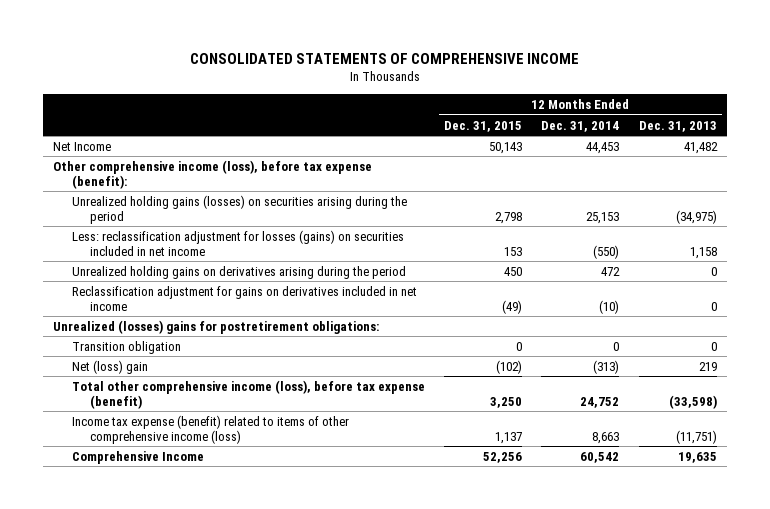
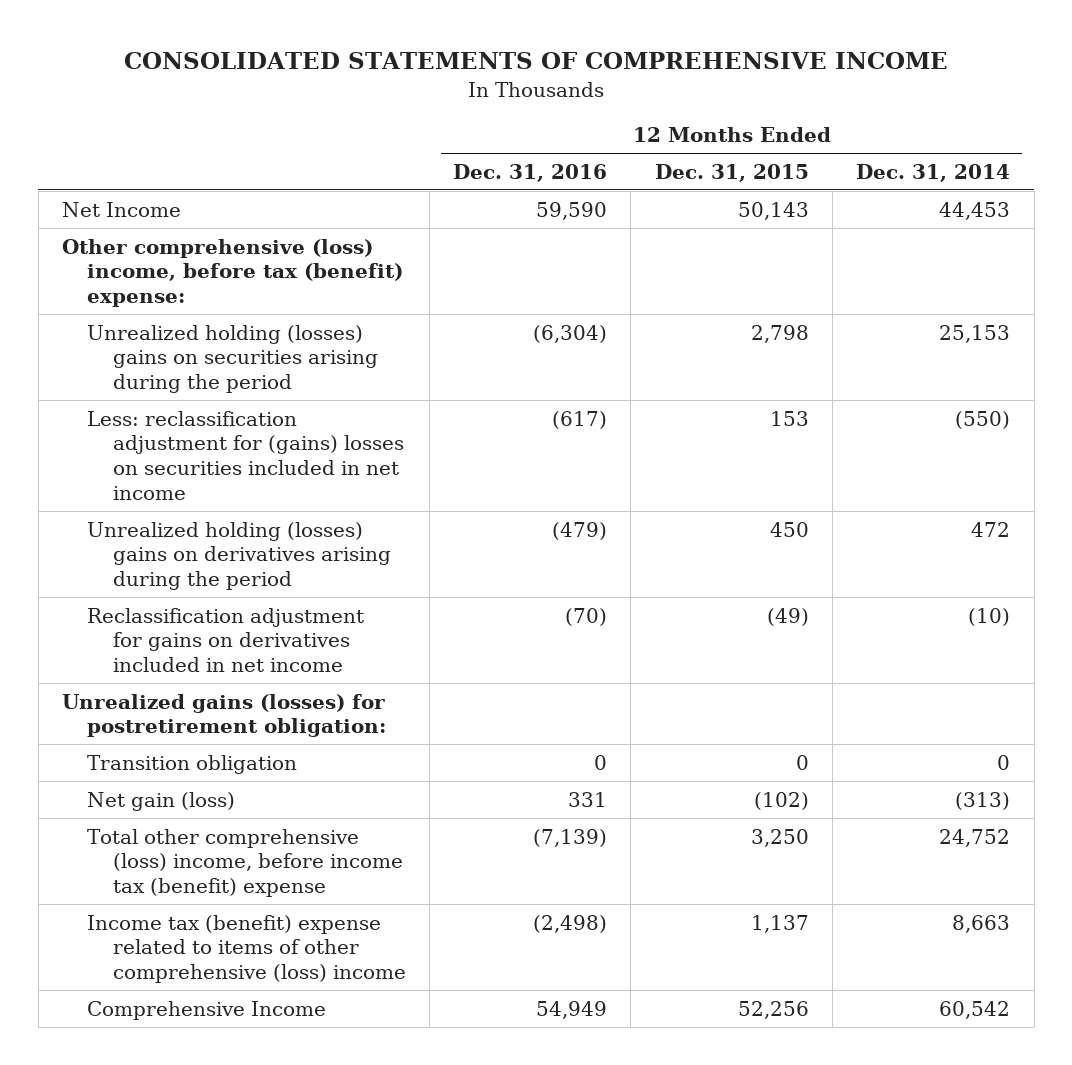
[638,120,717,132] Dec. 31, 2013 -> none
none -> [453,163,608,182] Dec. 31, 2016
[53,159,373,189] Other comprehensive income (loss), before tax expense (benefit): -> [61,238,404,308] Other comprehensive (loss) income, before tax (benefit) expense:
[71,194,407,224] Unrealized holding gains (losses) on securities arising during the period -> [87,324,378,394] Unrealized holding (losses) gains on securities arising during the period
[71,229,404,256] Less: reclassification adjustment for losses (gains) on securities included in net income -> [87,410,404,500] Less: reclassification adjustment for (gains) losses on securities included in net income
[71,265,406,279] Unrealized holding gains on derivatives arising during the period -> [87,521,391,591] Unrealized holding (losses) gains on derivatives arising during the period
[53,319,380,334] Unrealized (losses) gains for postretirement obligations: -> [61,693,387,738] Unrealized gains (losses) for postretirement obligation:
[71,359,148,374] Net (loss) gain -> [87,791,236,811] Net gain (loss)
[71,379,425,409] Total other comprehensive income (loss), before tax expense (benefit) -> [87,828,403,898] Total other comprehensive (loss) income, before income tax (benefit) expense
[71,414,349,444] Income tax expense (benefit) related to items of other comprehensive income (loss) -> [87,914,406,984] Income tax (benefit) expense related to items of other comprehensive (loss) income

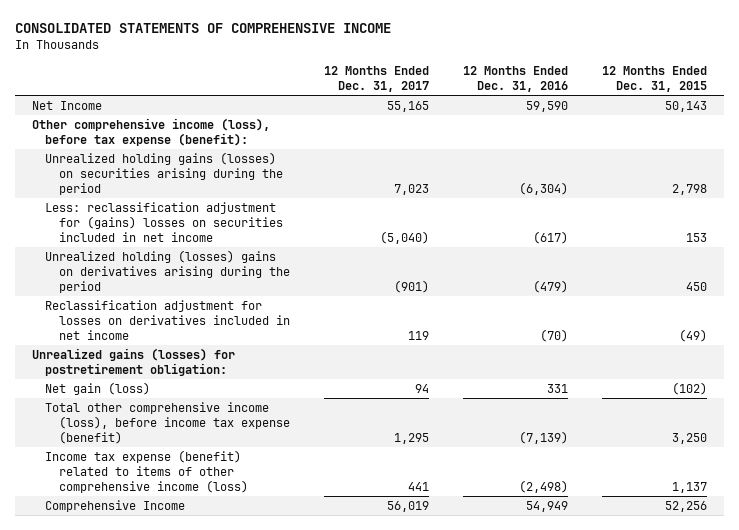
[856,163,1011,182] Dec. 31, 2014 -> none
none -> [323,65,429,93] 12 Months Ended Dec. 31, 2017
[61,238,404,308] Other comprehensive (loss) income, before tax (benefit) expense: -> [32,117,271,146] Other comprehensive income (loss), before tax expense (benefit):
[87,324,378,394] Unrealized holding (losses) gains on securities arising during the period -> [45,151,283,196] Unrealized holding gains (losses) on securities arising during the period
[87,607,365,673] Reclassification adjustment for gains on derivatives included in net income -> [45,299,290,341] Reclassification adjustment for losses on derivatives included in net income
[87,754,298,774] Transition obligation -> none
[87,828,403,898] Total other comprehensive (loss) income, before income tax (benefit) expense -> [45,401,290,445] Total other comprehensive income (loss), before income tax expense (benefit)
[87,914,406,984] Income tax (benefit) expense related to items of other comprehensive (loss) income -> [45,449,248,494] Income tax expense (benefit) related to items of other comprehensive income (loss)

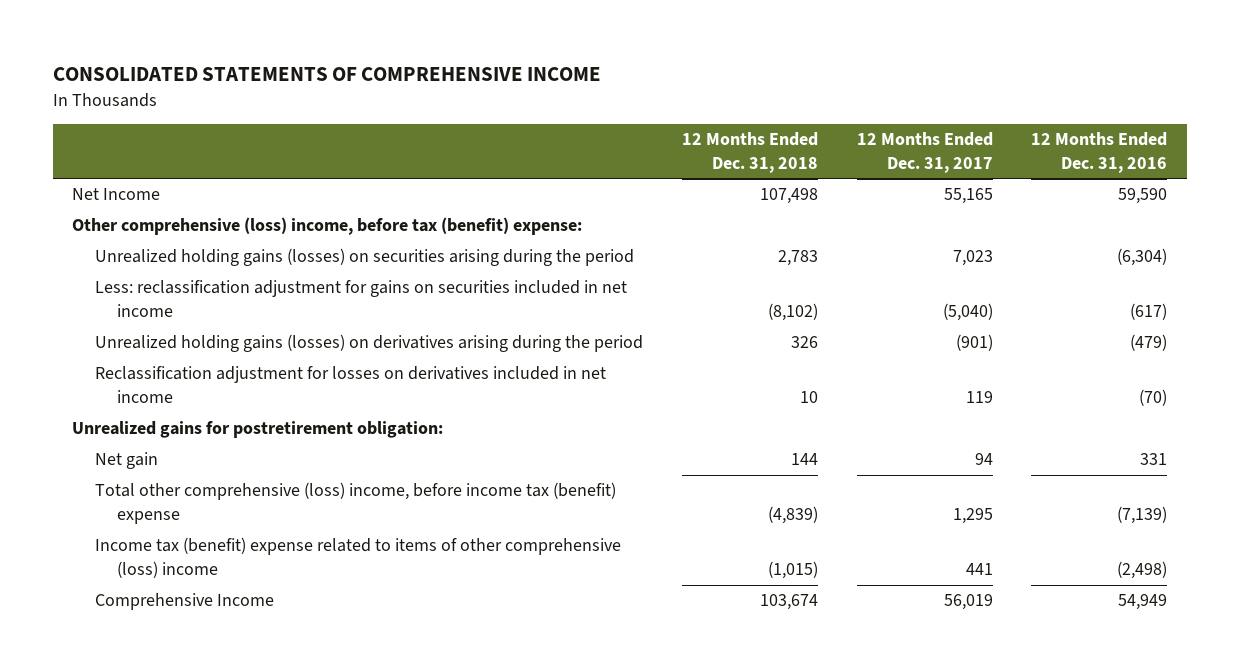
[601,65,707,93] 12 Months Ended Dec. 31, 2015 -> none
none -> [681,132,818,173] 12 Months Ended Dec. 31, 2018
[32,117,271,146] Other comprehensive income (loss), before tax expense (benefit): -> [72,217,583,236] Other comprehensive (loss) income, before tax (benefit) expense:
[45,201,283,243] Less: reclassification adjustment for (gains) losses on securities included in net income -> [94,280,627,318] Less: reclassification adjustment for gains on securities included in net income
[45,249,290,294] Unrealized holding (losses) gains on derivatives arising during the period -> [94,334,643,353] Unrealized holding gains (losses) on derivatives arising during the period
[32,347,236,376] Unrealized gains (losses) for postretirement obligation: -> [72,421,444,439] Unrealized gains for postretirement obligation:
[45,381,151,395] Net gain (loss) -> [94,452,158,470] Net gain
[45,401,290,445] Total other comprehensive income (loss), before income tax expense (benefit) -> [94,482,616,525] Total other comprehensive (loss) income, before income tax (benefit) expense
[45,449,248,494] Income tax expense (benefit) related to items of other comprehensive income (loss) -> [94,537,621,579] Income tax (benefit) expense related to items of other comprehensive (loss) income

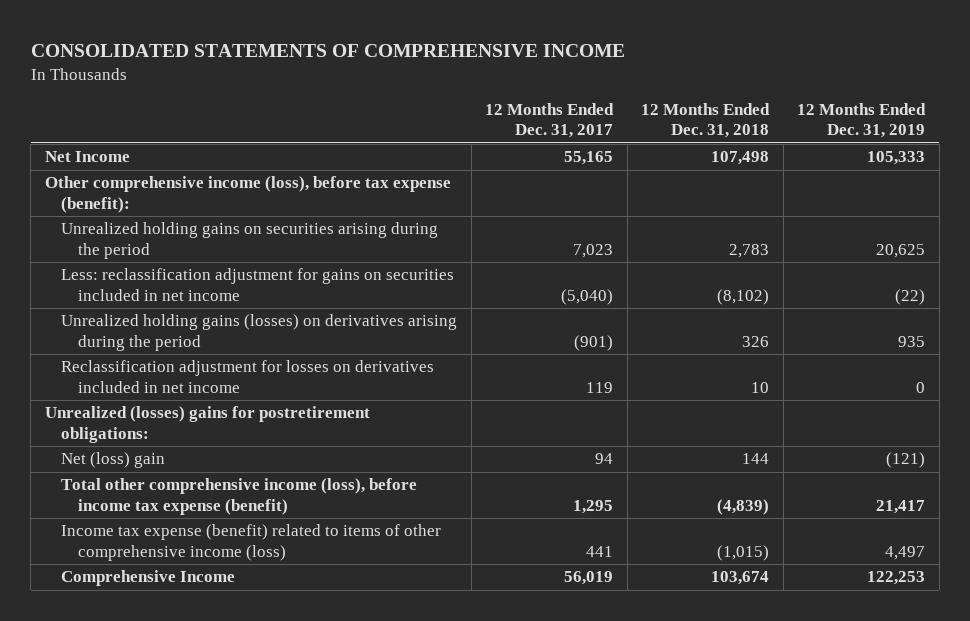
[1031,132,1168,173] 12 Months Ended Dec. 31, 2016 -> none
none -> [797,102,927,139] 12 Months Ended Dec. 31, 2019
[72,217,583,236] Other comprehensive (loss) income, before tax (benefit) expense: -> [44,176,451,213] Other comprehensive income (loss), before tax expense (benefit):
[94,248,634,267] Unrealized holding gains (losses) on securities arising during the period -> [61,222,439,259] Unrealized holding gains on securities arising during the period
[72,421,444,439] Unrealized gains for postretirement obligation: -> [44,406,370,443] Unrealized (losses) gains for postretirement obligations:
[94,452,158,470] Net gain -> [61,452,166,469] Net (loss) gain
[94,482,616,525] Total other comprehensive (loss) income, before income tax (benefit) expense -> [61,478,418,515] Total other comprehensive income (loss), before income tax expense (benefit)
[94,537,621,579] Income tax (benefit) expense related to items of other comprehensive (loss) income -> [61,524,442,561] Income tax expense (benefit) related to items of other comprehensive income (loss)

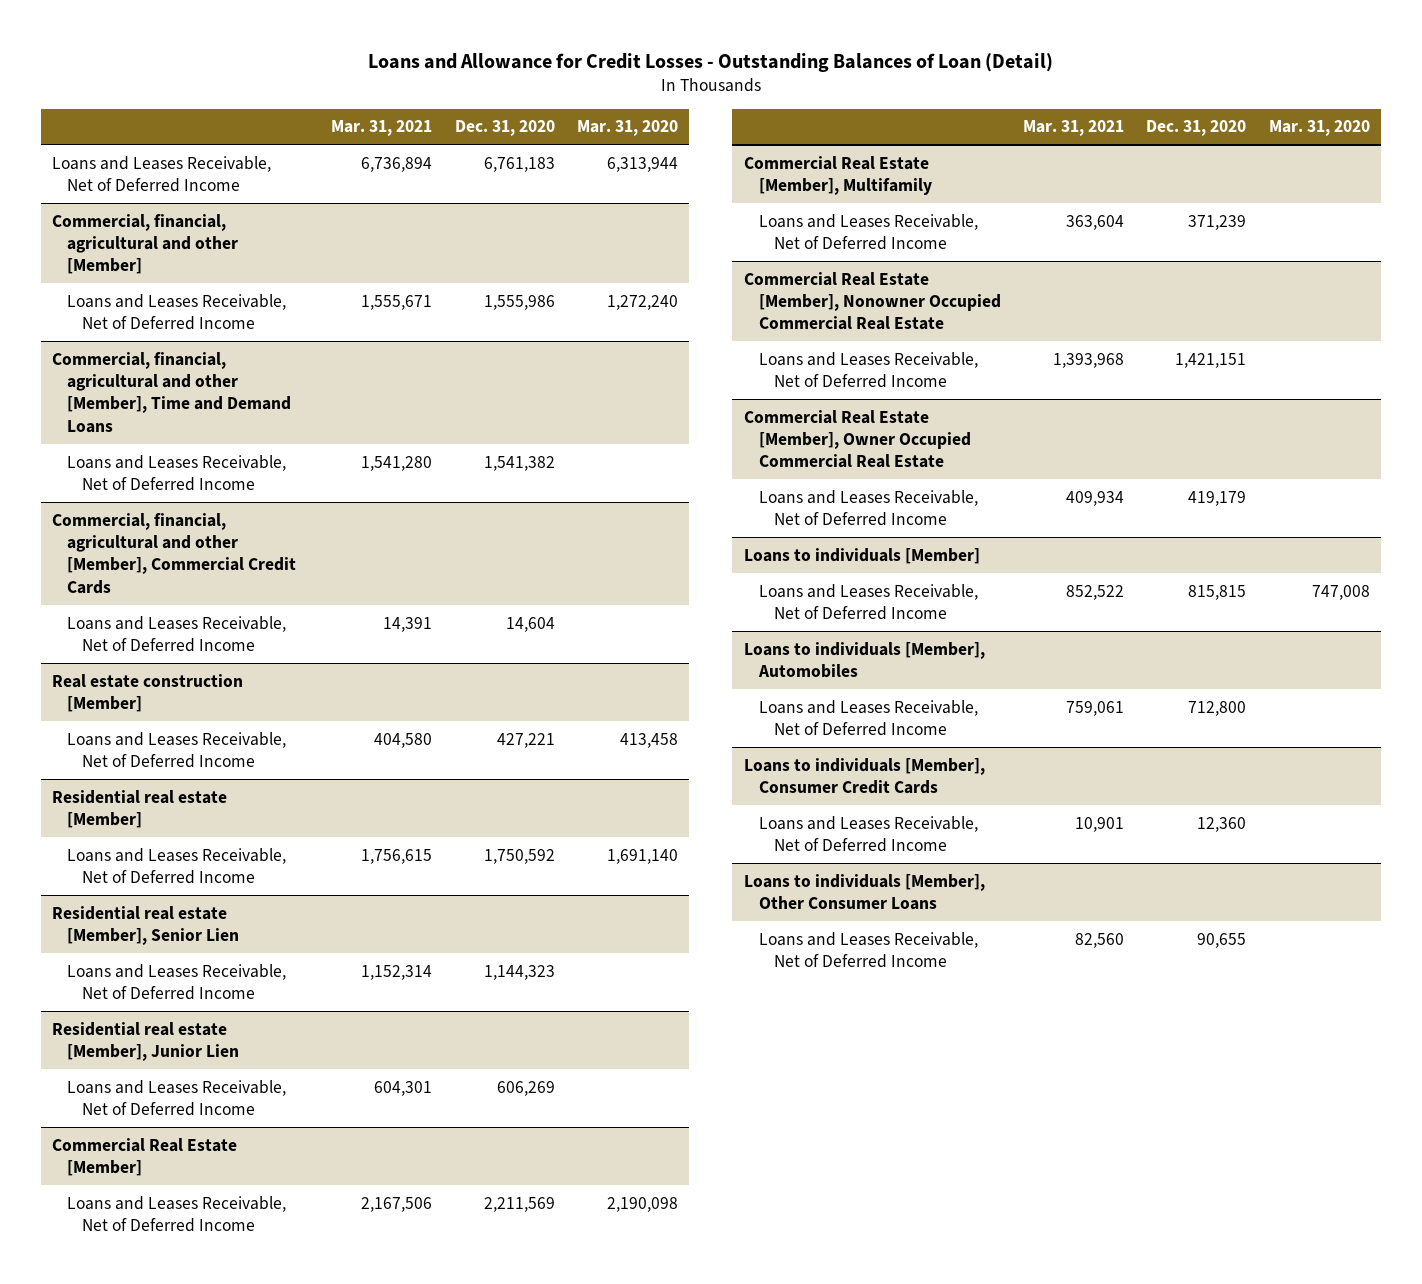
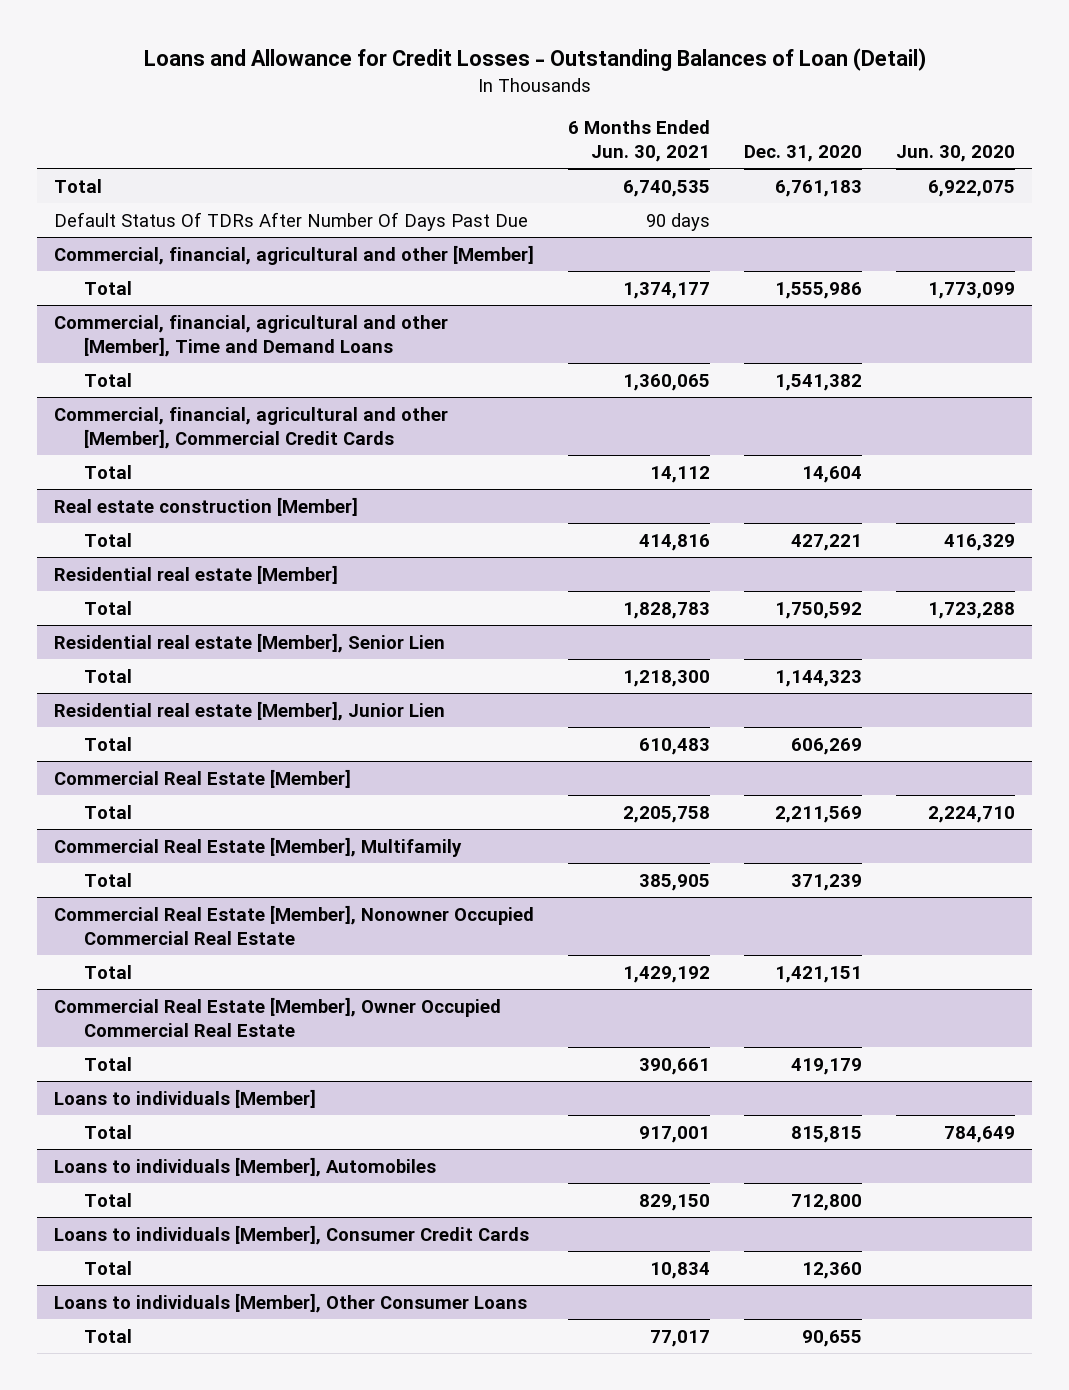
[331,120,433,137] Mar. 31, 2021 -> none
[576,120,678,137] Mar. 31, 2020 -> none
none -> [568,119,711,162] 6 Months Ended Jun. 30, 2021
none -> [896,144,1016,162] Jun. 30, 2020
[51,155,271,192] Loans and Leases Receivable, Net of Deferred Income -> [54,178,103,193] Total
none -> [54,211,529,231] Default Status Of TDRs After Number Of Days Past Due
[66,293,286,330] Loans and Leases Receivable, Net of Deferred Income -> [83,280,132,295] Total
[66,454,286,491] Loans and Leases Receivable, Net of Deferred Income -> [83,372,132,387] Total
[66,615,286,652] Loans and Leases Receivable, Net of Deferred Income -> [83,464,132,479] Total
[66,731,286,768] Loans and Leases Receivable, Net of Deferred Income -> [83,532,132,547] Total
[66,847,286,884] Loans and Leases Receivable, Net of Deferred Income -> [83,600,132,615] Total
[66,963,286,1000] Loans and Leases Receivable, Net of Deferred Income -> [83,668,132,683] Total
[66,1079,286,1116] Loans and Leases Receivable, Net of Deferred Income -> [83,736,132,751] Total
[66,1195,286,1232] Loans and Leases Receivable, Net of Deferred Income -> [83,804,132,819] Total
[758,213,978,250] Loans and Leases Receivable, Net of Deferred Income -> [83,872,132,887] Total
[758,351,978,388] Loans and Leases Receivable, Net of Deferred Income -> [83,964,132,979] Total
[758,489,978,526] Loans and Leases Receivable, Net of Deferred Income -> [83,1056,132,1071] Total
[758,583,978,620] Loans and Leases Receivable, Net of Deferred Income -> [83,1124,132,1139] Total
[758,699,978,736] Loans and Leases Receivable, Net of Deferred Income -> [83,1192,132,1207] Total
[758,815,978,852] Loans and Leases Receivable, Net of Deferred Income -> [83,1260,132,1275] Total
[758,931,978,968] Loans and Leases Receivable, Net of Deferred Income -> [83,1328,132,1343] Total

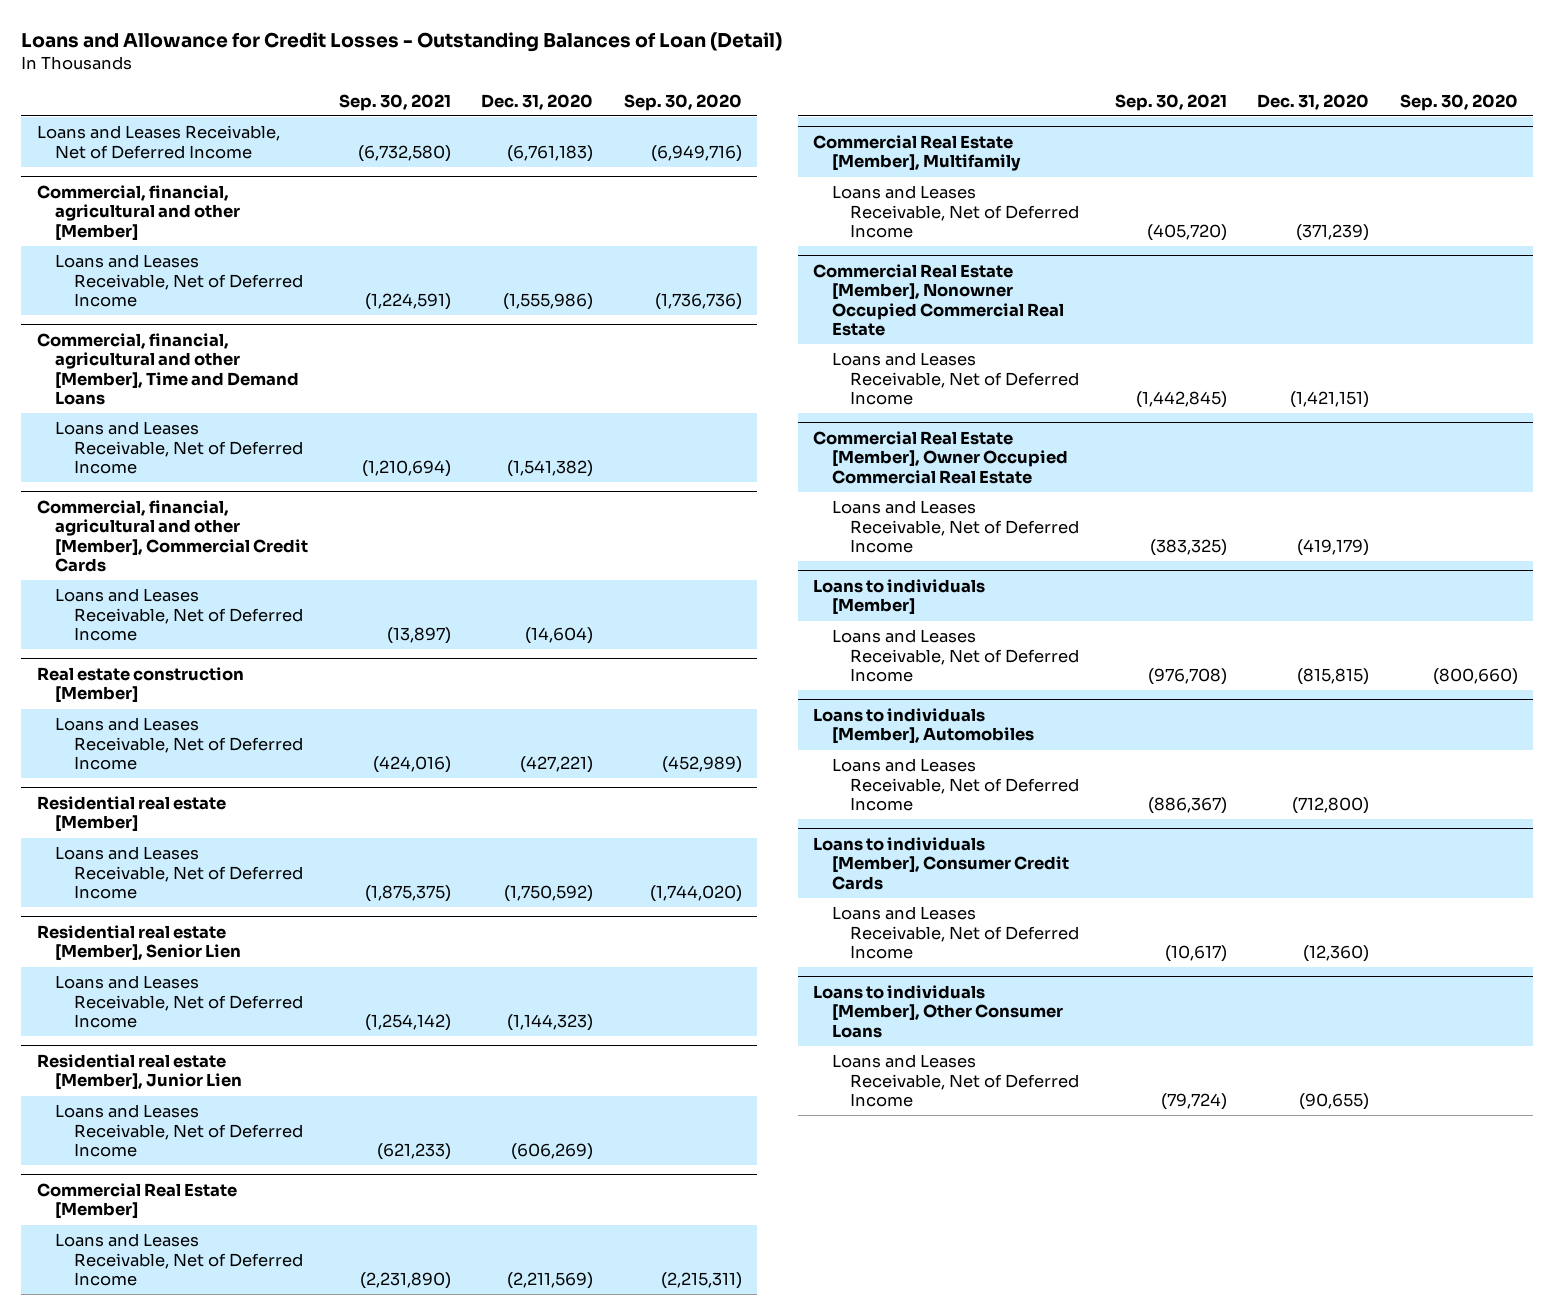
[568,119,711,162] 6 Months Ended Jun. 30, 2021 -> none
[896,144,1016,162] Jun. 30, 2020 -> none
none -> [338,93,451,111] Sep. 30, 2021
none -> [623,93,742,111] Sep. 30, 2020
[54,178,103,193] Total -> none
[54,211,529,231] Default Status Of TDRs After Number Of Days Past Due -> none
none -> [36,125,280,159] Loans and Leases Receivable, Net of Deferred Income
[83,280,132,295] Total -> none
none -> [55,254,304,307] Loans and Leases Receivable, Net of Deferred Income
[83,372,132,387] Total -> none
none -> [55,421,304,474] Loans and Leases Receivable, Net of Deferred Income
[83,464,132,479] Total -> none
none -> [55,588,304,641] Loans and Leases Receivable, Net of Deferred Income
[83,532,132,547] Total -> none
none -> [55,717,304,770] Loans and Leases Receivable, Net of Deferred Income
[83,600,132,615] Total -> none
none -> [55,846,304,899] Loans and Leases Receivable, Net of Deferred Income
[83,668,132,683] Total -> none
none -> [55,975,304,1028] Loans and Leases Receivable, Net of Deferred Income
[83,736,132,751] Total -> none
none -> [55,1104,304,1157] Loans and Leases Receivable, Net of Deferred Income
[83,804,132,819] Total -> none
none -> [55,1233,304,1286] Loans and Leases Receivable, Net of Deferred Income
[83,872,132,887] Total -> none
none -> [831,185,1080,238] Loans and Leases Receivable, Net of Deferred Income
[83,964,132,979] Total -> none
none -> [831,352,1080,405] Loans and Leases Receivable, Net of Deferred Income
[83,1056,132,1071] Total -> none
none -> [831,500,1080,553] Loans and Leases Receivable, Net of Deferred Income
[83,1124,132,1139] Total -> none
none -> [831,629,1080,682] Loans and Leases Receivable, Net of Deferred Income
[83,1192,132,1207] Total -> none
none -> [831,758,1080,811] Loans and Leases Receivable, Net of Deferred Income
[83,1260,132,1275] Total -> none
none -> [831,906,1080,959] Loans and Leases Receivable, Net of Deferred Income
[83,1328,132,1343] Total -> none
none -> [831,1054,1080,1107] Loans and Leases Receivable, Net of Deferred Income

